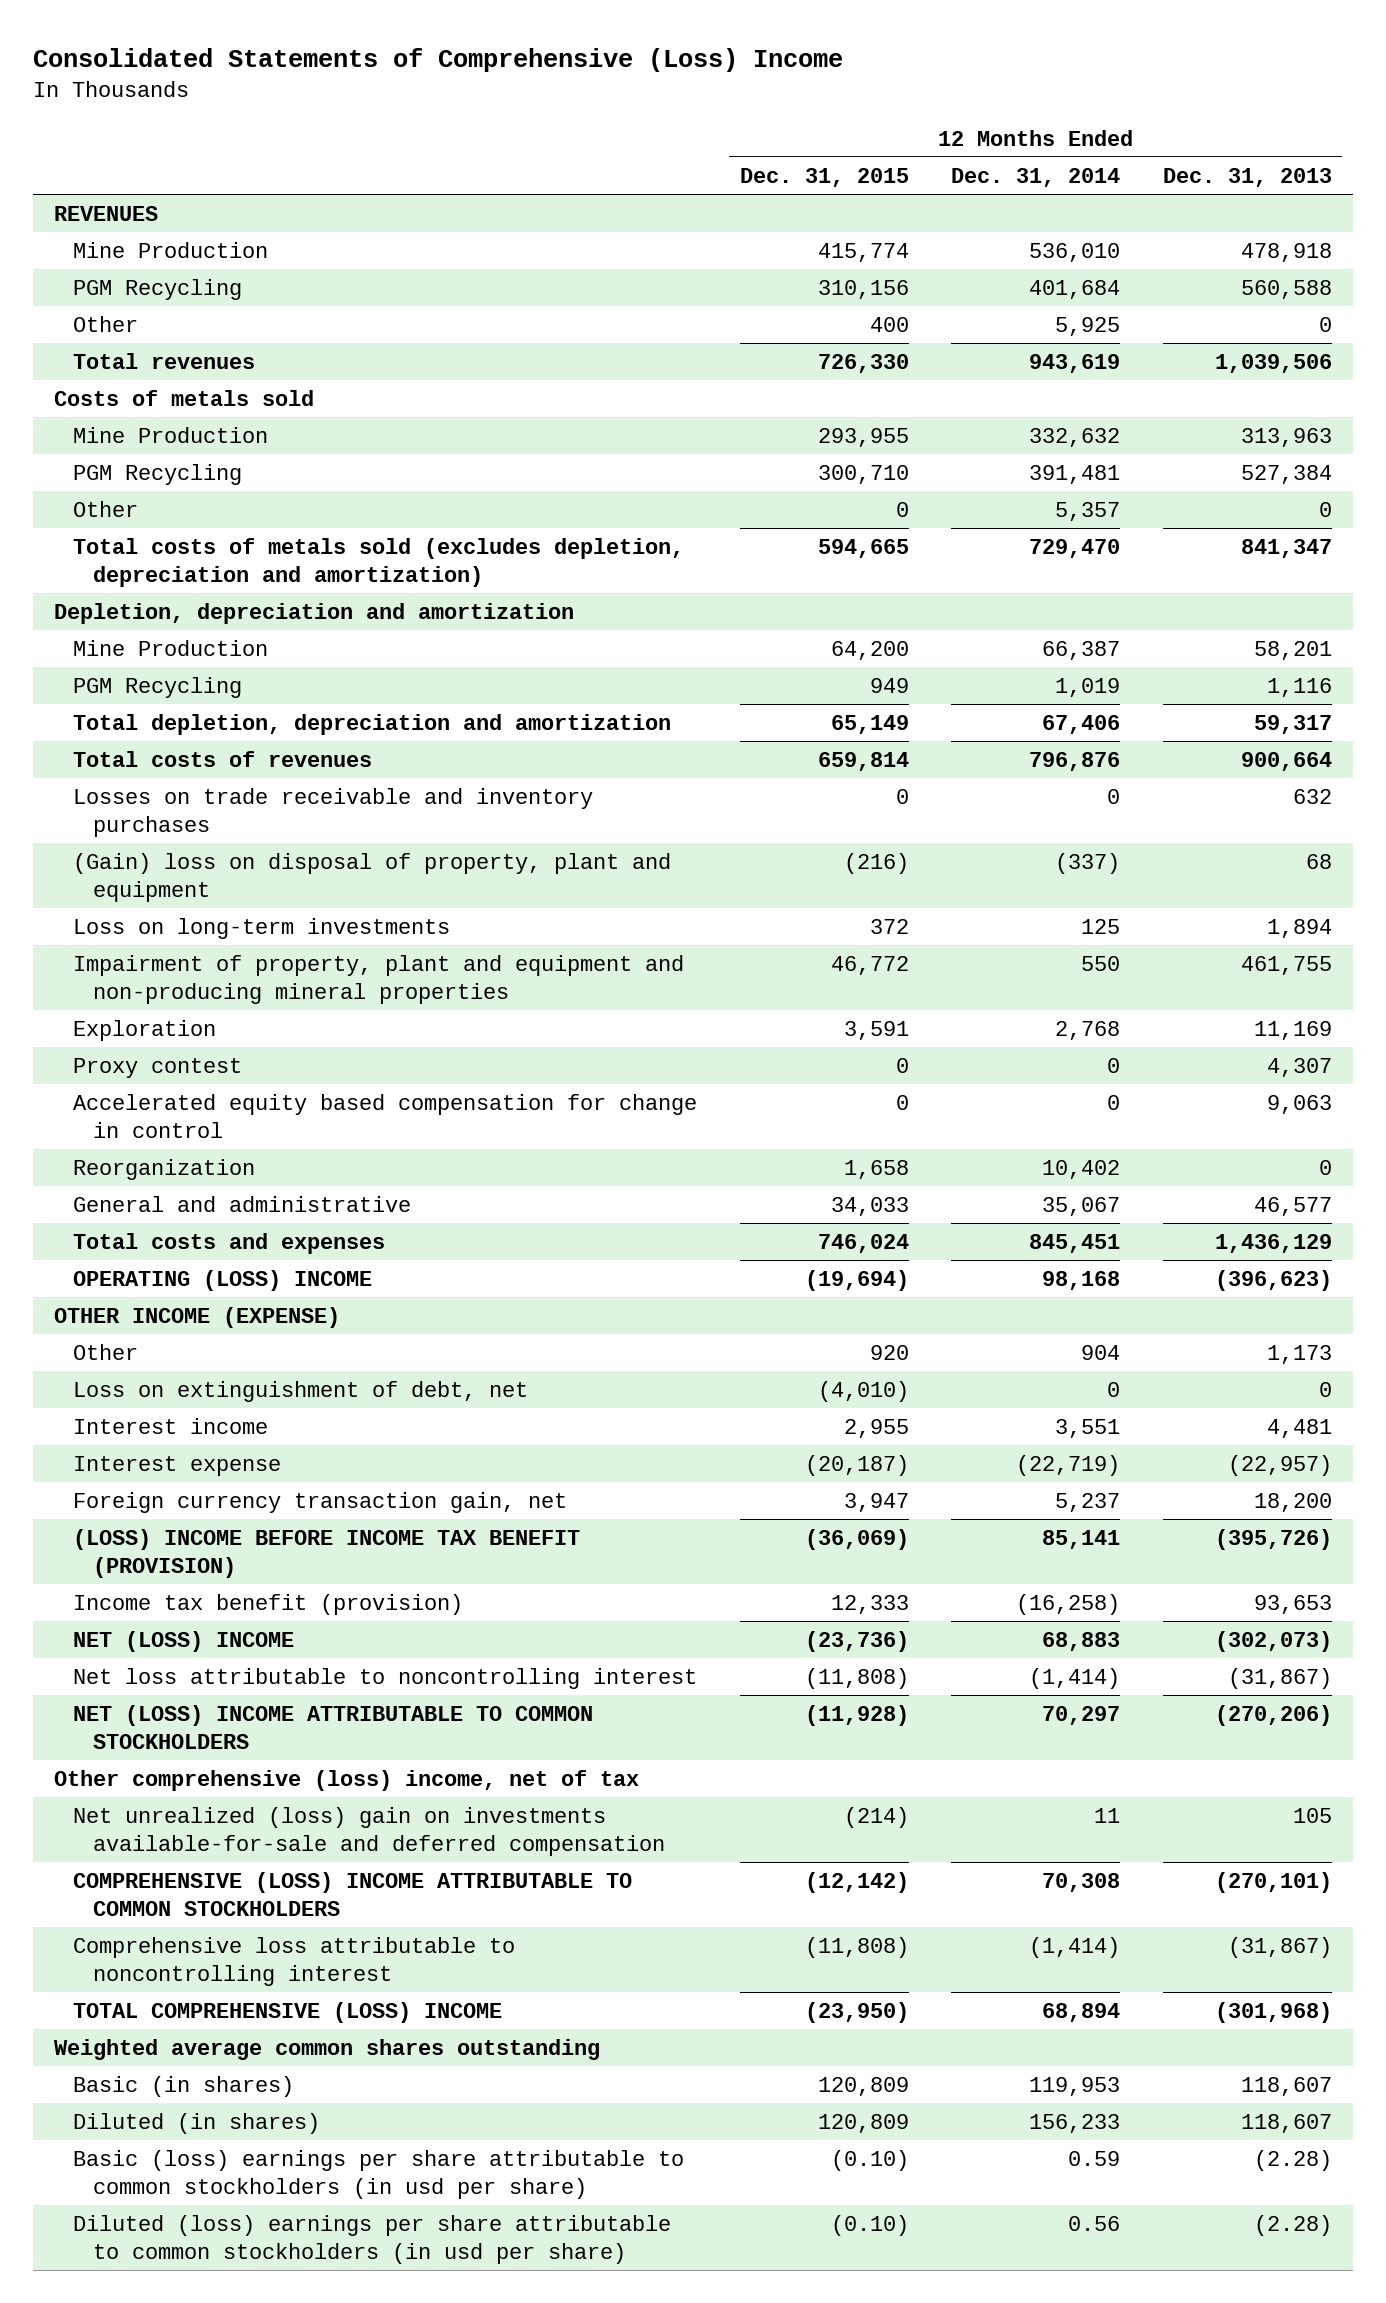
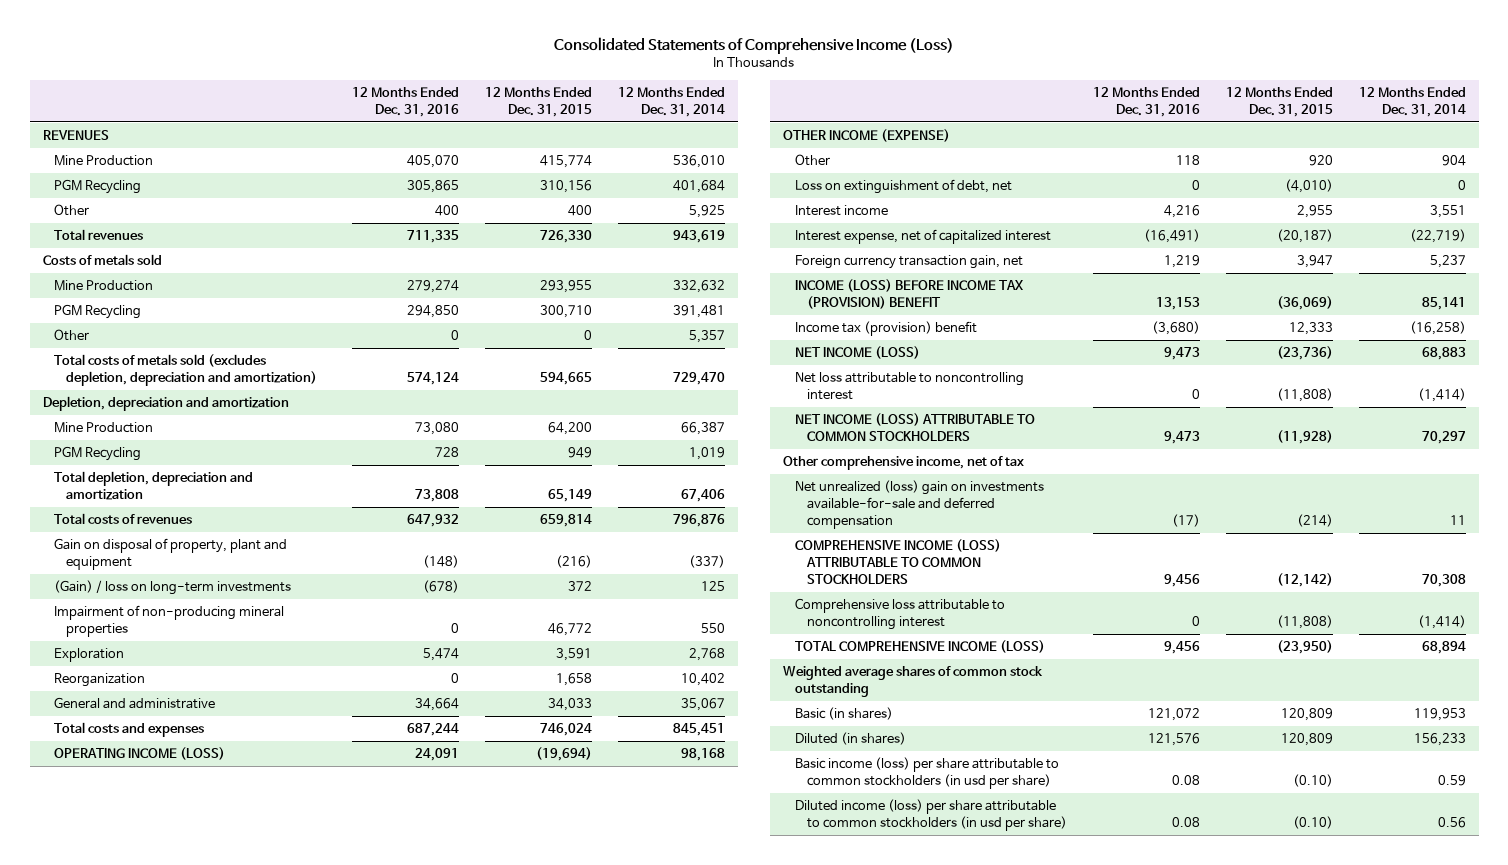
[32,48,843,73] Consolidated Statements of Comprehensive (Loss) Income -> [554,36,955,54] Consolidated Statements of Comprehensive Income (Loss)
[1162,167,1332,187] Dec. 31, 2013 -> none
none -> [352,87,460,118] 12 Months Ended Dec. 31, 2016
[73,788,594,837] Losses on trade receivable and inventory purchases -> none
[73,853,672,902] (Gain) loss on disposal of property, plant and equipment -> [54,538,288,570] Gain on disposal of property, plant and equipment
[73,918,451,940] Loss on long-term investments -> [54,580,292,596] (Gain) / loss on long-term investments
[73,955,685,1004] Impairment of property, plant and equipment and non-producing mineral properties -> [54,605,285,637] Impairment of non-producing mineral properties
[73,1058,243,1079] Proxy contest -> none
[73,1094,698,1138] Accelerated equity based compensation for change in control -> none
[73,1270,373,1292] OPERATING (LOSS) INCOME -> [54,747,226,761] OPERATING INCOME (LOSS)
[73,1456,282,1477] Interest expense -> [795,229,1052,245] Interest expense, net of capitalized interest
[73,1529,581,1578] (LOSS) INCOME BEFORE INCOME TAX BENEFIT (PROVISION) -> [795,279,1025,309] INCOME (LOSS) BEFORE INCOME TAX (PROVISION) BENEFIT
[73,1594,464,1616] Income tax benefit (provision) -> [795,321,978,337] Income tax (provision) benefit
[73,1631,295,1653] NET (LOSS) INCOME -> [795,346,921,360] NET INCOME (LOSS)
[73,1705,594,1749] NET (LOSS) INCOME ATTRIBUTABLE TO COMMON STOCKHOLDERS -> [795,413,1036,441] NET INCOME (LOSS) ATTRIBUTABLE TO COMMON STOCKHOLDERS
[54,1770,640,1792] Other comprehensive (loss) income, net of tax -> [783,456,1025,471] Other comprehensive income, net of tax
[73,1872,633,1916] COMPREHENSIVE (LOSS) INCOME ATTRIBUTABLE TO COMMON STOCKHOLDERS -> [795,539,1002,584] COMPREHENSIVE INCOME (LOSS) ATTRIBUTABLE TO COMMON STOCKHOLDERS
[73,2002,503,2024] TOTAL COMPREHENSIVE (LOSS) INCOME -> [795,640,1046,654] TOTAL COMPREHENSIVE INCOME (LOSS)
[54,2039,601,2061] Weighted average common shares outstanding -> [783,666,1044,697] Weighted average shares of common stock outstanding
[73,2150,685,2199] Basic (loss) earnings per share attributable to common stockholders (in usd per share) -> [795,757,1060,789] Basic income (loss) per share attributable to common stockholders (in usd per share)
[73,2215,672,2264] Diluted (loss) earnings per share attributable to common stockholders (in usd per share) -> [795,799,1067,831] Diluted income (loss) per share attributable to common stockholders (in usd per share)

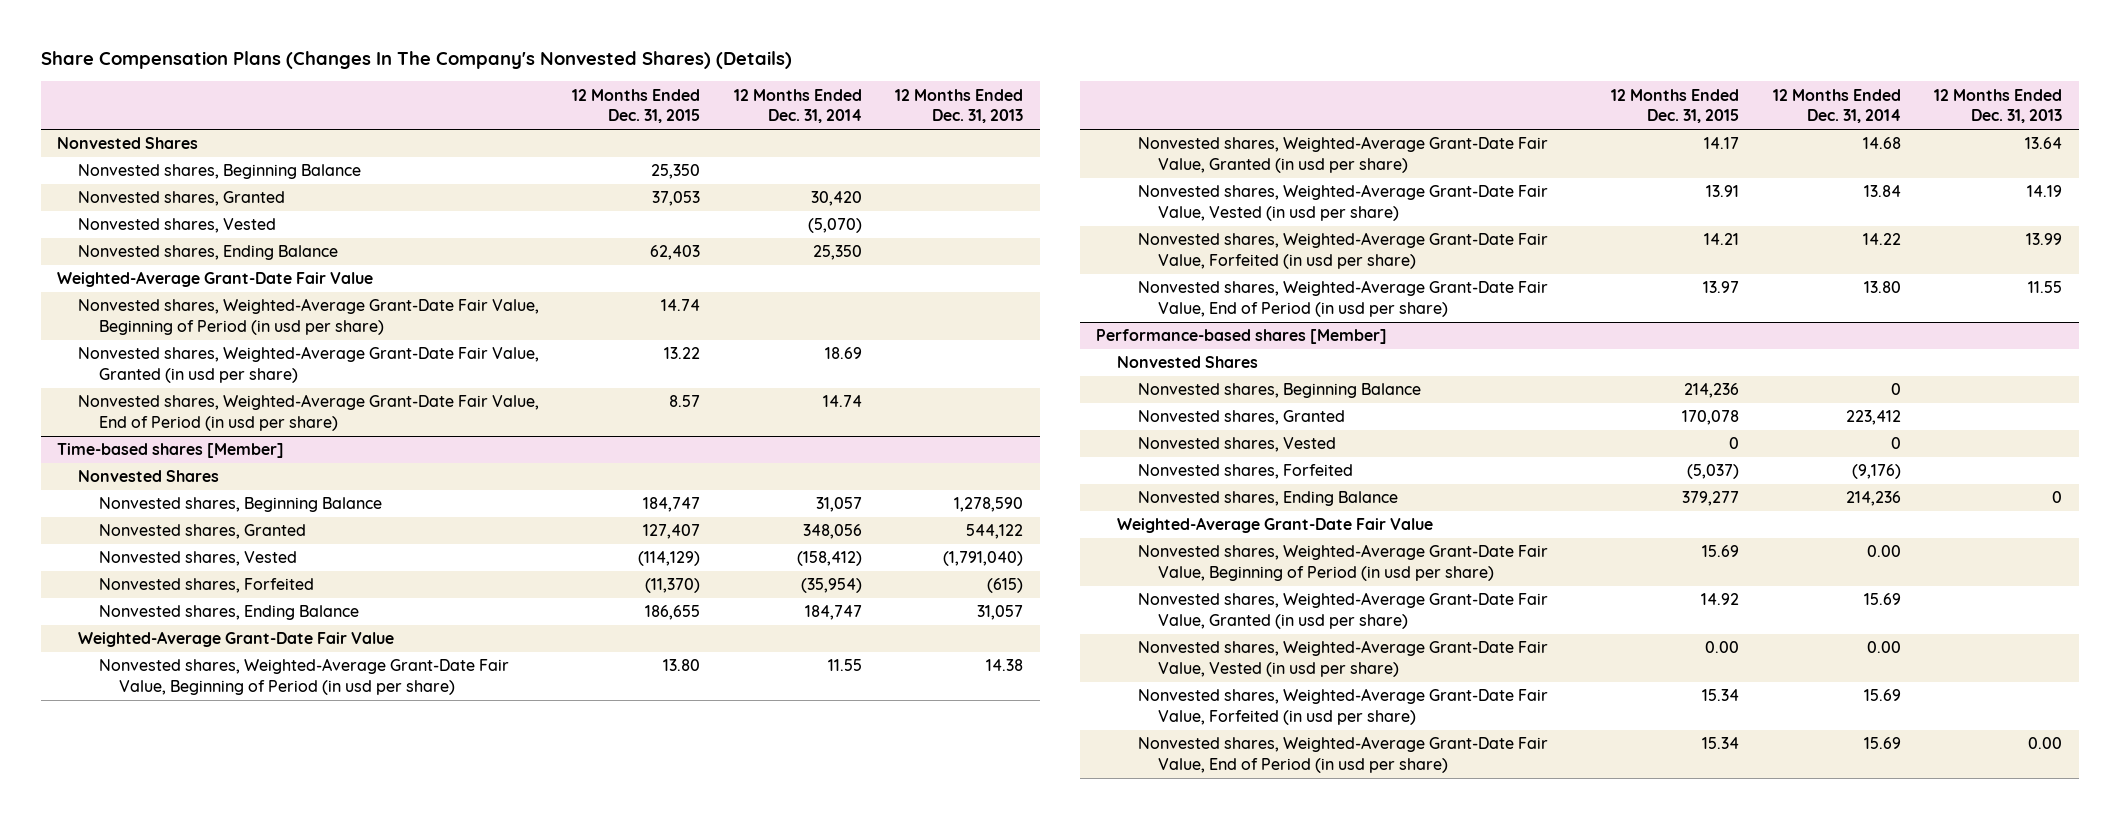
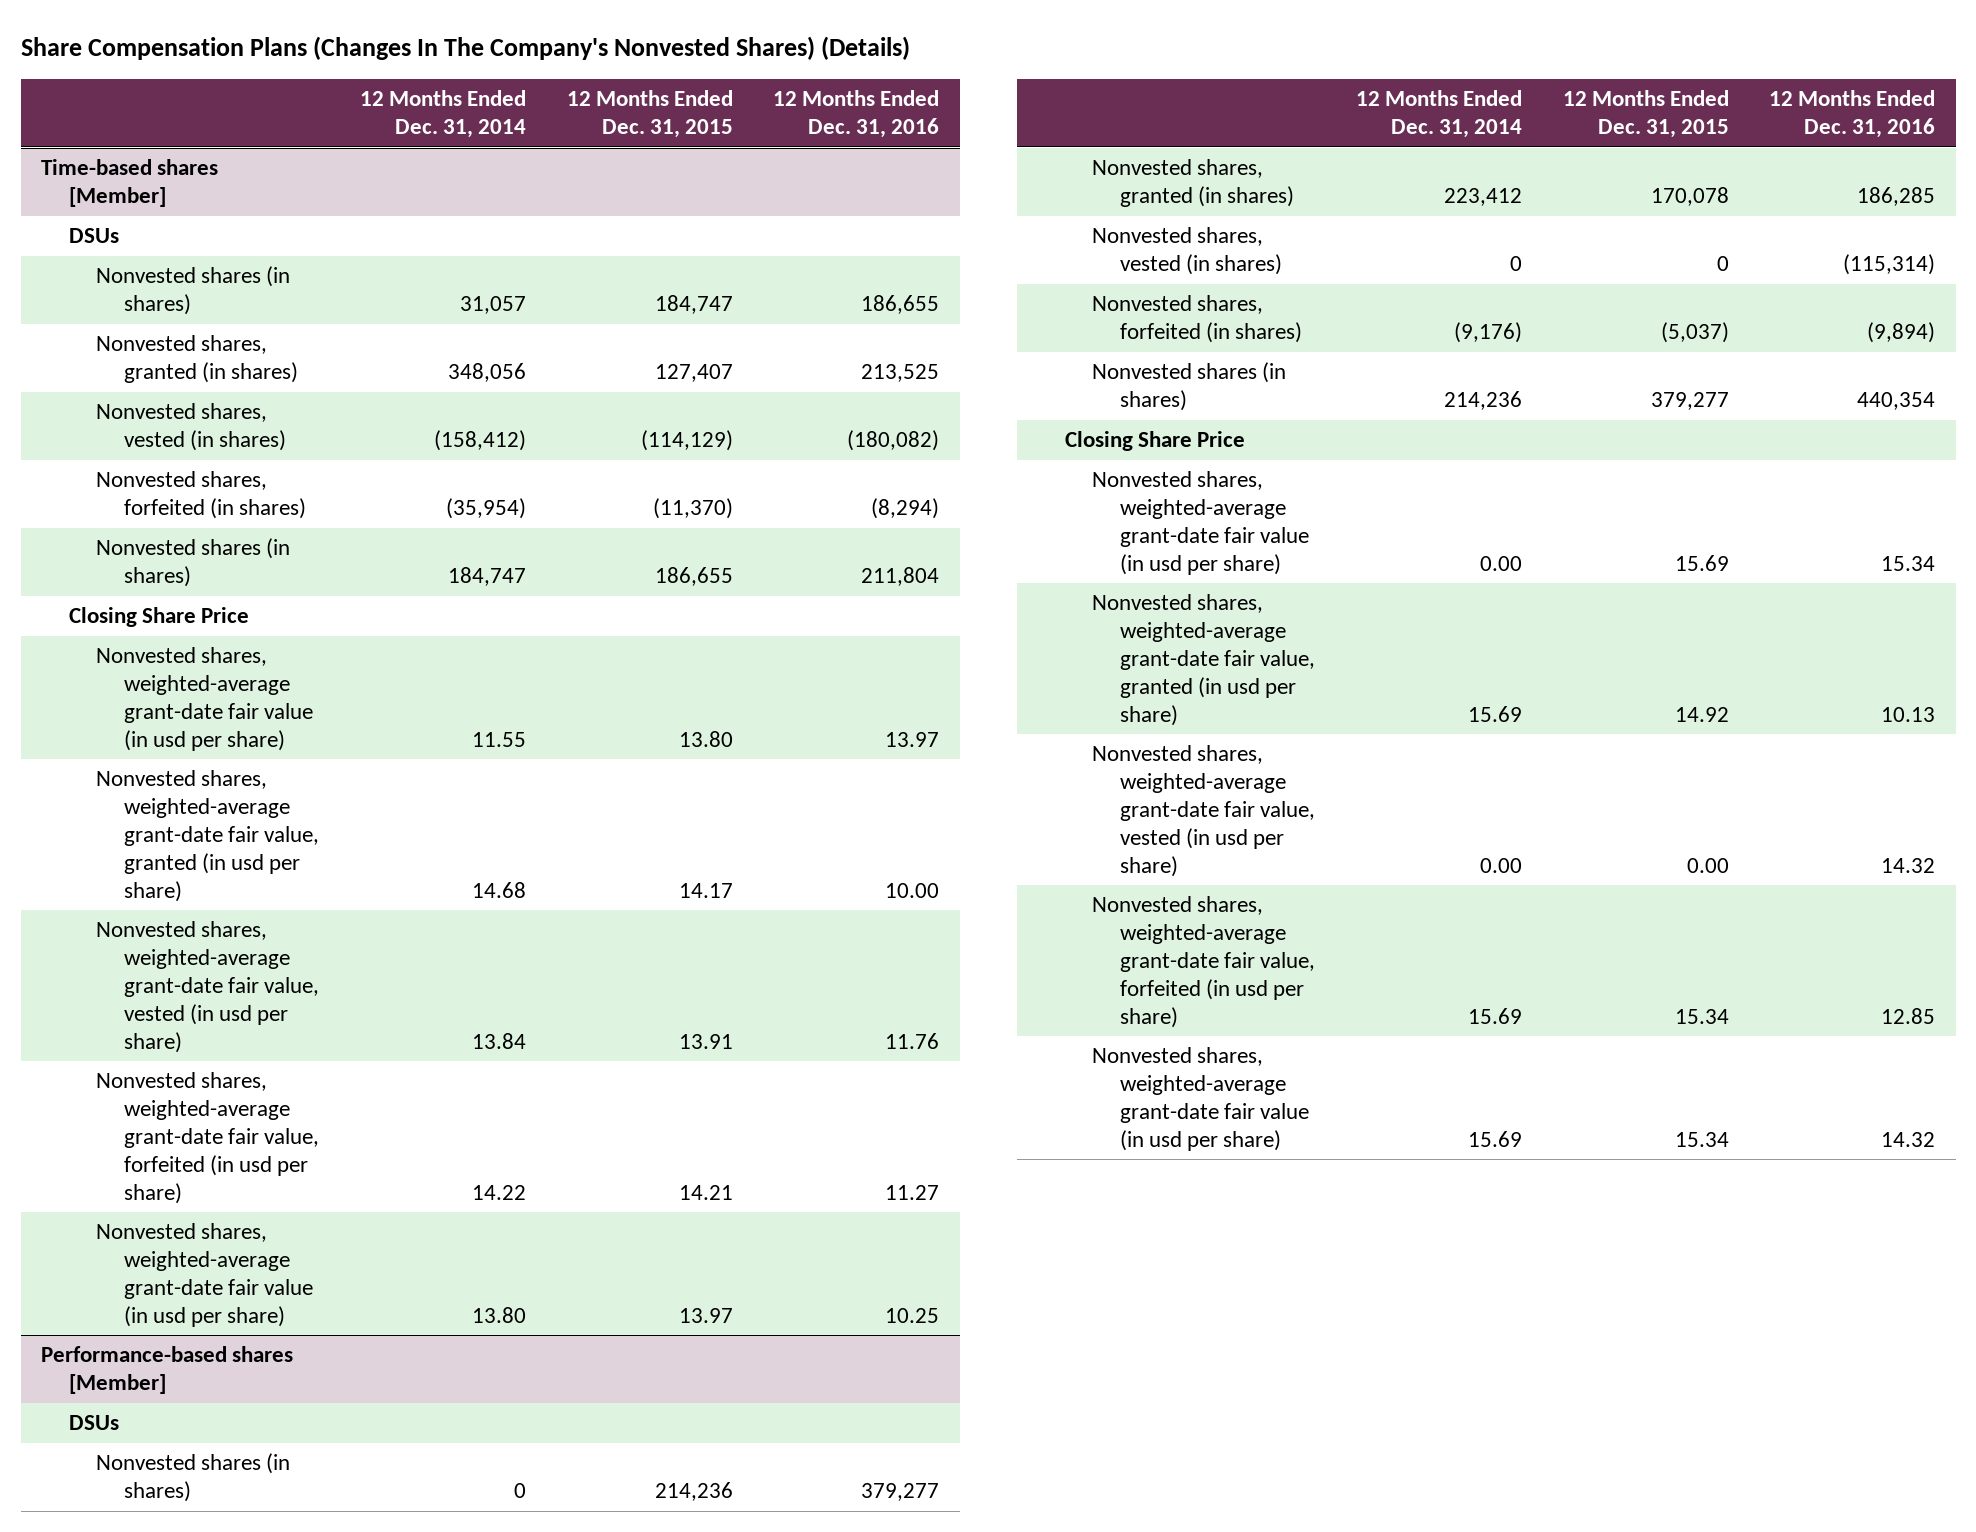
[894,88,1023,124] 12 Months Ended Dec. 31, 2013 -> none
none -> [773,90,940,139] 12 Months Ended Dec. 31, 2016
[57,137,199,150] Nonvested Shares -> none
[77,164,361,180] Nonvested shares, Beginning Balance -> none
[77,191,285,207] Nonvested shares, Granted -> none
[77,218,276,234] Nonvested shares, Vested -> none
[77,245,338,261] Nonvested shares, Ending Balance -> none
[57,271,374,288] Weighted-Average Grant-Date Fair Value -> none
[77,298,539,335] Nonvested shares, Weighted-Average Grant-Date Fair Value, Beginning of Period (in usd per share) -> none
[77,346,539,383] Nonvested shares, Weighted-Average Grant-Date Fair Value, Granted (in usd per share) -> none
[77,394,539,431] Nonvested shares, Weighted-Average Grant-Date Fair Value, End of Period (in usd per share) -> none
[77,470,219,483] Nonvested Shares -> [68,228,119,244] DSUs
[98,497,382,513] Nonvested shares, Beginning Balance -> [96,266,291,316] Nonvested shares (in shares)
[98,524,306,540] Nonvested shares, Granted -> [96,335,299,384] Nonvested shares, granted (in shares)
[98,551,297,567] Nonvested shares, Vested -> [96,403,287,452] Nonvested shares, vested (in shares)
[98,578,314,594] Nonvested shares, Forfeited -> [96,471,307,520] Nonvested shares, forfeited (in shares)
[98,605,359,621] Nonvested shares, Ending Balance -> [96,538,291,588] Nonvested shares (in shares)
[77,631,394,648] Weighted-Average Grant-Date Fair Value -> [68,607,249,628] Closing Share Price
[98,658,509,695] Nonvested shares, Weighted-Average Grant-Date Fair Value, Beginning of Period (in usd per share) -> [96,647,314,752] Nonvested shares, weighted-average grant-date fair value (in usd per share)
[1137,136,1548,173] Nonvested shares, Weighted-Average Grant-Date Fair Value, Granted (in usd per share) -> [96,770,320,902] Nonvested shares, weighted-average grant-date fair value, granted (in usd per share)
[1137,184,1548,221] Nonvested shares, Weighted-Average Grant-Date Fair Value, Vested (in usd per share) -> [96,921,320,1053] Nonvested shares, weighted-average grant-date fair value, vested (in usd per share)
[1137,232,1548,269] Nonvested shares, Weighted-Average Grant-Date Fair Value, Forfeited (in usd per share) -> [96,1072,320,1204] Nonvested shares, weighted-average grant-date fair value, forfeited (in usd per share)
[1137,280,1548,317] Nonvested shares, Weighted-Average Grant-Date Fair Value, End of Period (in usd per share) -> [96,1223,314,1328] Nonvested shares, weighted-average grant-date fair value (in usd per share)
[1116,356,1258,369] Nonvested Shares -> [68,1415,119,1431] DSUs
[1137,383,1421,399] Nonvested shares, Beginning Balance -> [96,1453,291,1503] Nonvested shares (in shares)
[1137,410,1345,426] Nonvested shares, Granted -> [1092,159,1295,208] Nonvested shares, granted (in shares)
[1137,437,1336,453] Nonvested shares, Vested -> [1092,227,1283,276] Nonvested shares, vested (in shares)
[1137,464,1353,480] Nonvested shares, Forfeited -> [1092,295,1303,344] Nonvested shares, forfeited (in shares)
[1137,491,1398,507] Nonvested shares, Ending Balance -> [1092,362,1287,412] Nonvested shares (in shares)
[1116,517,1433,534] Weighted-Average Grant-Date Fair Value -> [1064,431,1245,452] Closing Share Price
[1137,544,1548,581] Nonvested shares, Weighted-Average Grant-Date Fair Value, Beginning of Period (in usd per share) -> [1092,471,1310,576] Nonvested shares, weighted-average grant-date fair value (in usd per share)
[1137,592,1548,629] Nonvested shares, Weighted-Average Grant-Date Fair Value, Granted (in usd per share) -> [1092,594,1316,726] Nonvested shares, weighted-average grant-date fair value, granted (in usd per share)
[1137,640,1548,677] Nonvested shares, Weighted-Average Grant-Date Fair Value, Vested (in usd per share) -> [1092,745,1316,877] Nonvested shares, weighted-average grant-date fair value, vested (in usd per share)
[1137,688,1548,725] Nonvested shares, Weighted-Average Grant-Date Fair Value, Forfeited (in usd per share) -> [1092,896,1316,1028] Nonvested shares, weighted-average grant-date fair value, forfeited (in usd per share)
[1137,736,1548,773] Nonvested shares, Weighted-Average Grant-Date Fair Value, End of Period (in usd per share) -> [1092,1047,1310,1152] Nonvested shares, weighted-average grant-date fair value (in usd per share)

